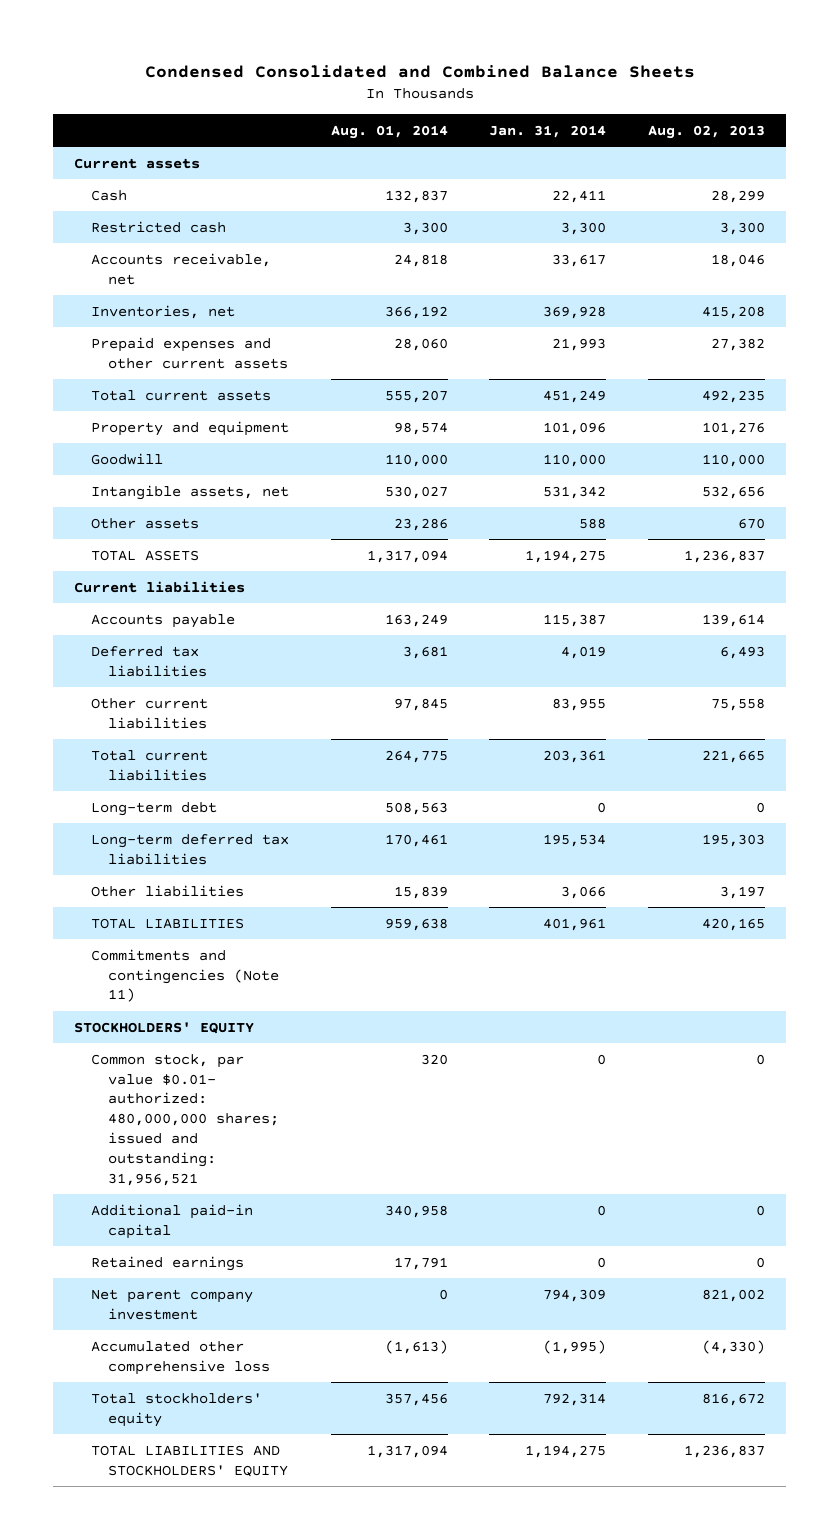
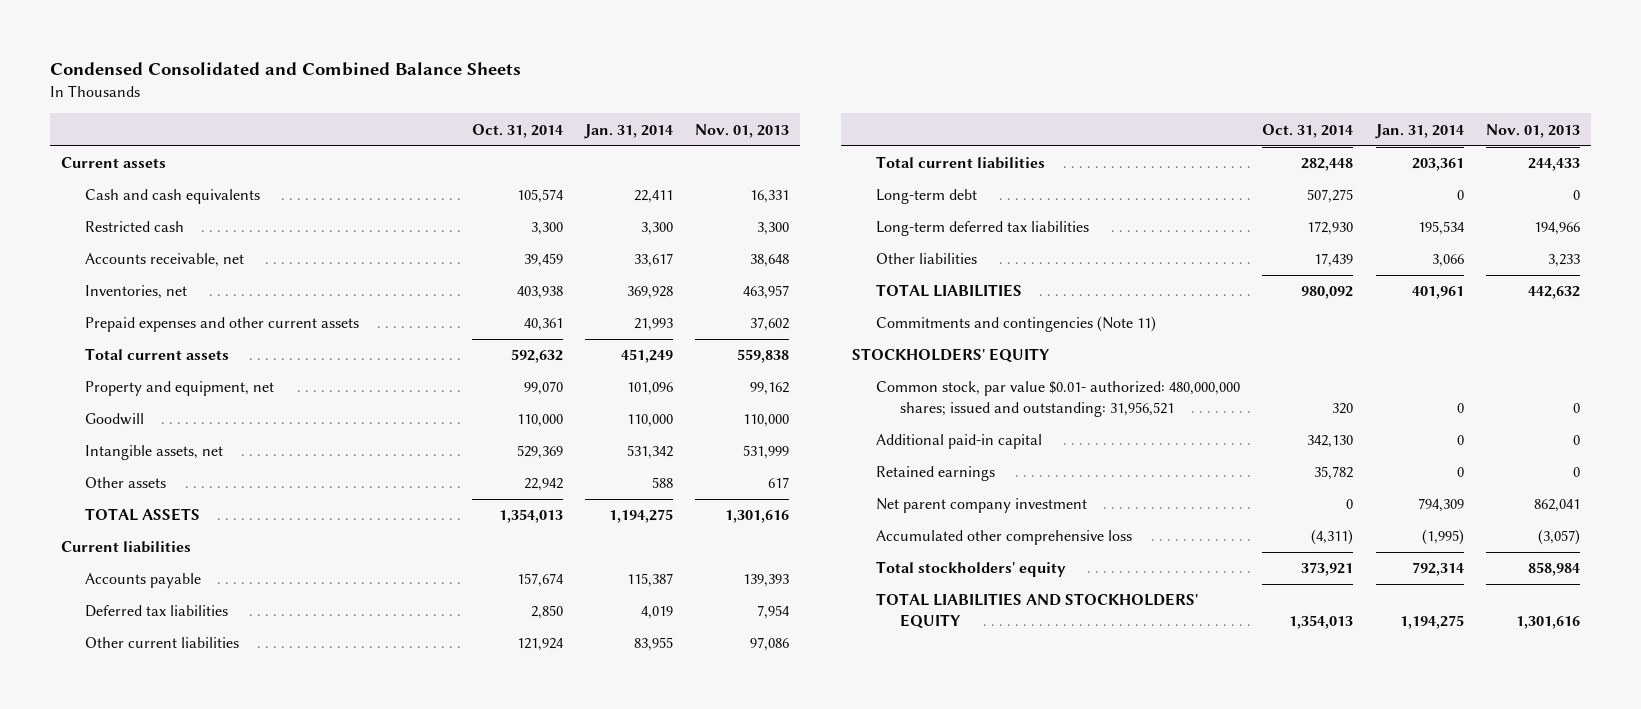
[330,124,448,139] Aug. 01, 2014 -> none
[648,124,766,139] Aug. 02, 2013 -> none
none -> [471,123,563,138] Oct. 31, 2014
none -> [695,123,790,138] Nov. 01, 2013
[90,189,127,201] Cash -> [85,189,261,205] Cash and cash equivalents
[90,420,289,436] Property and equipment -> [85,381,275,397] Property and equipment, net

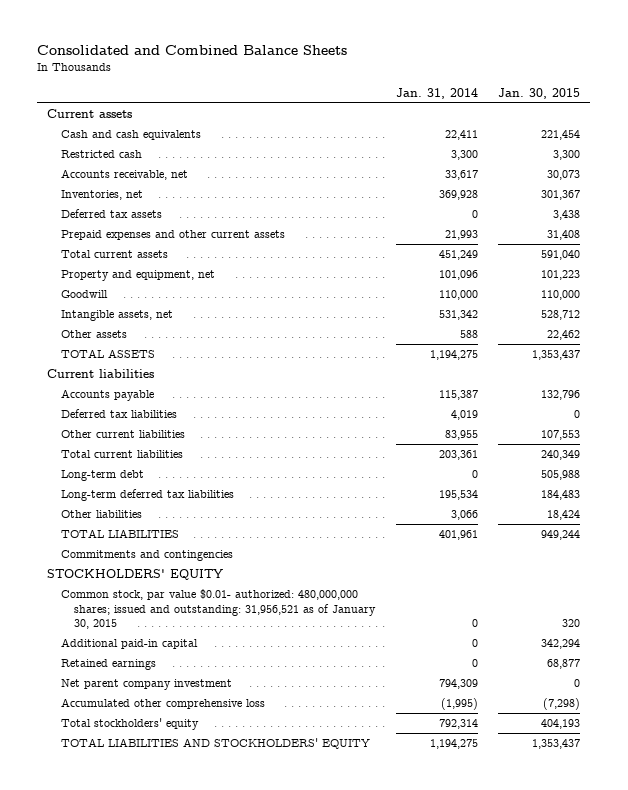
[50,62,522,77] Condensed Consolidated and Combined Balance Sheets -> [37,45,348,56] Consolidated and Combined Balance Sheets
[471,123,563,138] Oct. 31, 2014 -> none
[695,123,790,138] Nov. 01, 2013 -> none
none -> [498,87,581,99] Jan. 30, 2015
none -> [60,208,162,218] Deferred tax assets
[875,316,1156,333] Commitments and contingencies (Note 11) -> [60,549,233,561] Commitments and contingencies
[875,381,1240,417] Common stock, par value $0.01- authorized: 480,000,000 shares; issued and outstanding: 31,956,521 -> [60,588,377,630] Common stock, par value $0.01- authorized: 480,000,000 shares; issued and outstanding: 31,956,521 as of January 30, 2015

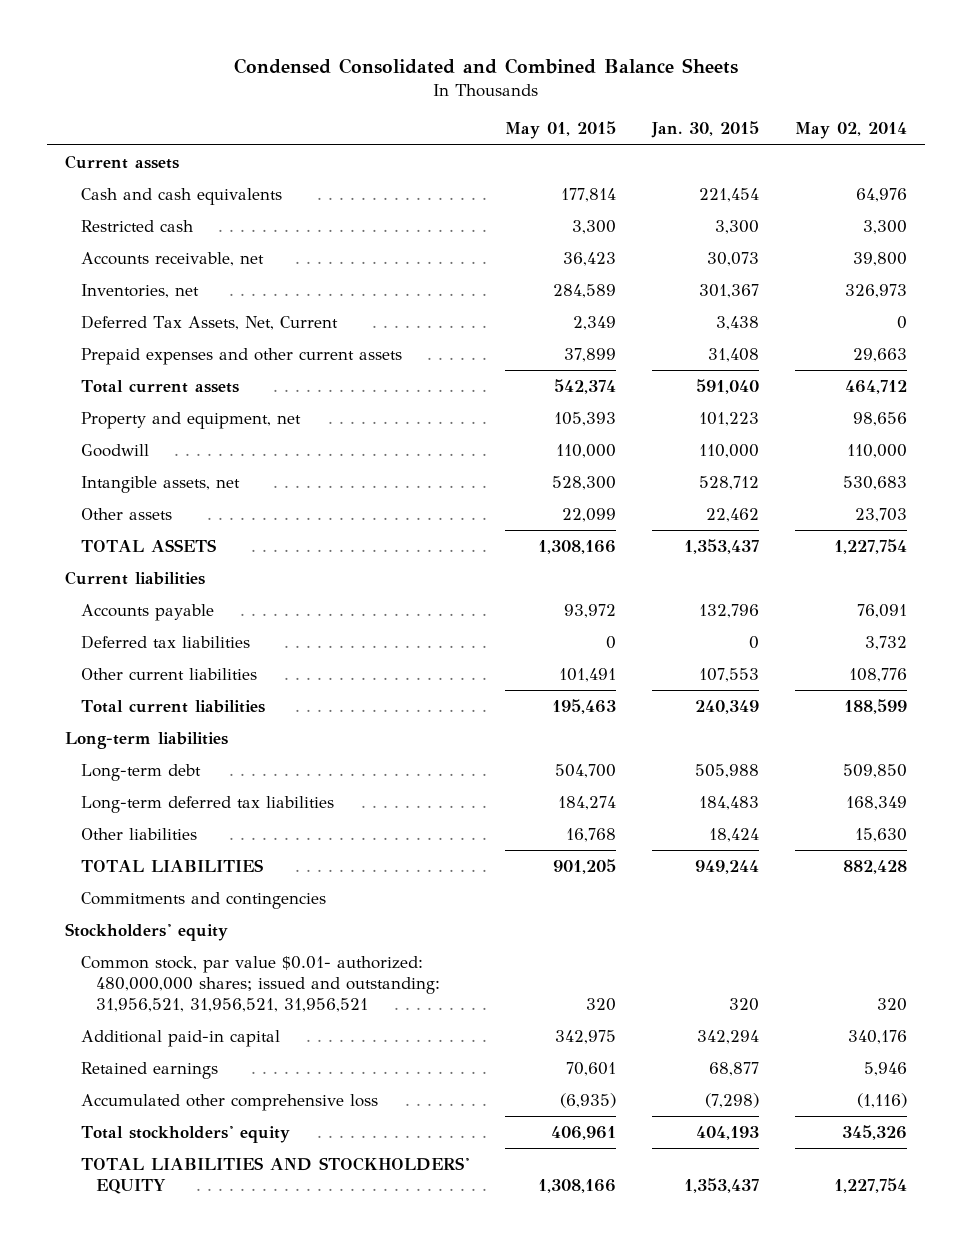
[37,45,348,56] Consolidated and Combined Balance Sheets -> [233,57,738,74] Condensed Consolidated and Combined Balance Sheets
[395,87,478,99] Jan. 31, 2014 -> none
none -> [504,121,616,140] May 01, 2015
none -> [794,122,907,140] May 02, 2014
[60,208,162,218] Deferred tax assets -> [80,314,338,330] Deferred Tax Assets, Net, Current
none -> [64,731,228,749] Long-term liabilities
[47,568,224,580] STOCKHOLDERS' EQUITY -> [64,922,228,941] Stockholders' equity
[60,588,377,630] Common stock, par value $0.01- authorized: 480,000,000 shares; issued and outstanding: 31,956,521 as of January 30, 2015 -> [80,955,441,1012] Common stock, par value $0.01- authorized: 480,000,000 shares; issued and outstanding: 31,956,521, 31,956,521, 31,956,521
[60,678,232,690] Net parent company investment -> none

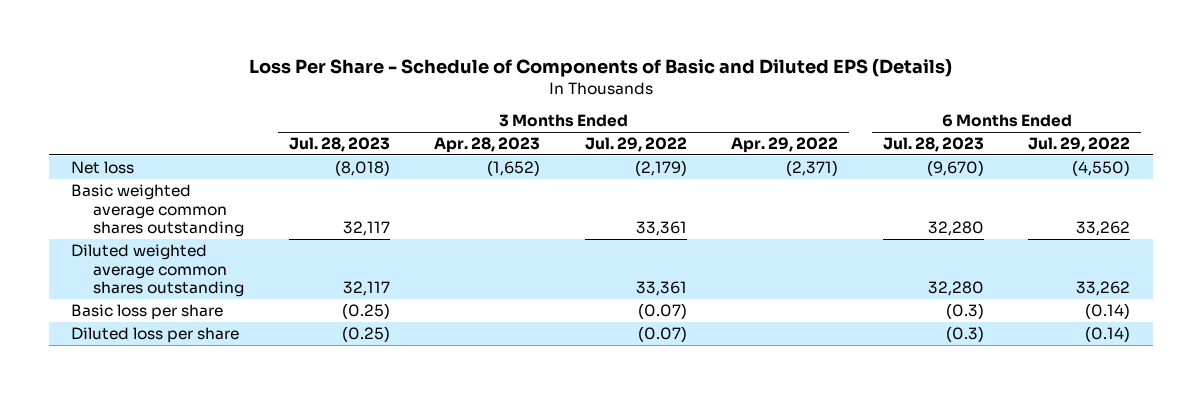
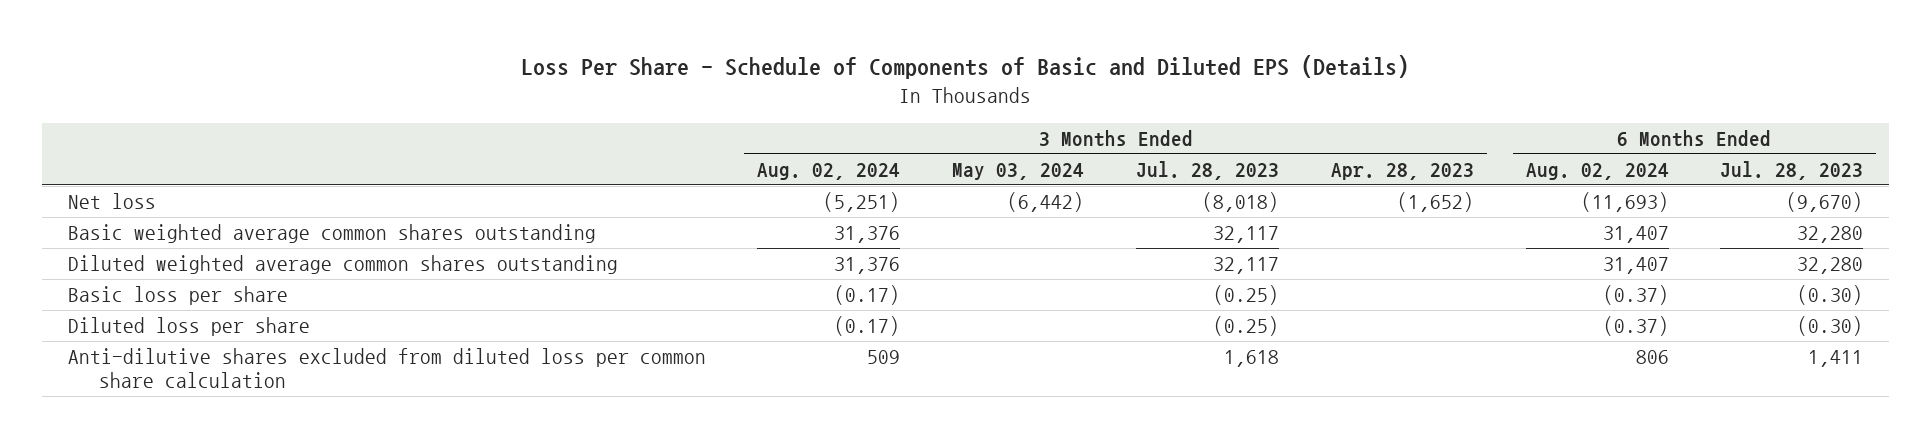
[584,137,687,153] Jul. 29, 2022 -> none
[731,137,839,154] Apr. 29, 2022 -> none
[1028,137,1131,153] Jul. 29, 2022 -> none
none -> [757,162,901,180] Aug. 02, 2024
none -> [952,162,1085,180] May 03, 2024
none -> [1525,162,1669,180] Aug. 02, 2024
[945,303,984,320] (0.3) -> [1797,285,1864,306] (0.30)
[945,326,984,343] (0.3) -> [1797,316,1864,337] (0.30)
none -> [67,348,706,389] Anti-dilutive shares excluded from diluted loss per common share calculation

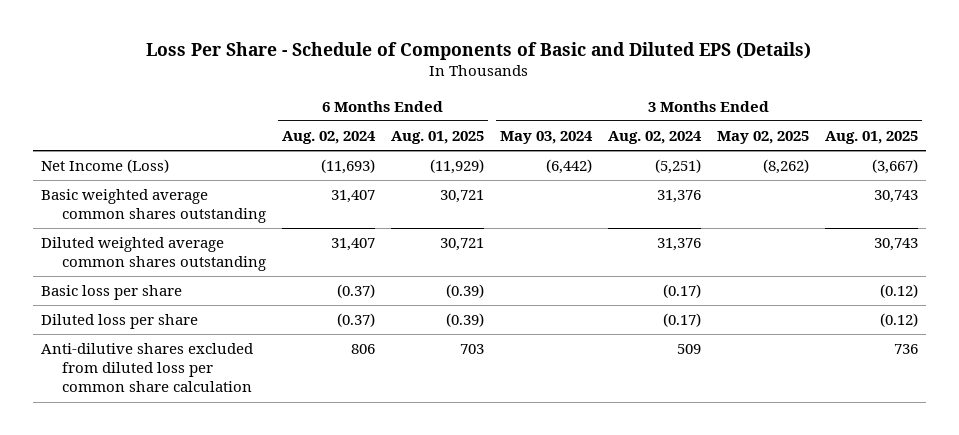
[1135,160,1279,180] Jul. 28, 2023 -> none
[1330,162,1474,180] Apr. 28, 2023 -> none
[1720,160,1864,180] Jul. 28, 2023 -> none
none -> [391,130,485,144] Aug. 01, 2025
none -> [717,130,810,144] May 02, 2025
none -> [825,130,919,144] Aug. 01, 2025
[67,193,156,210] Net loss -> [40,159,169,174] Net Income (Loss)

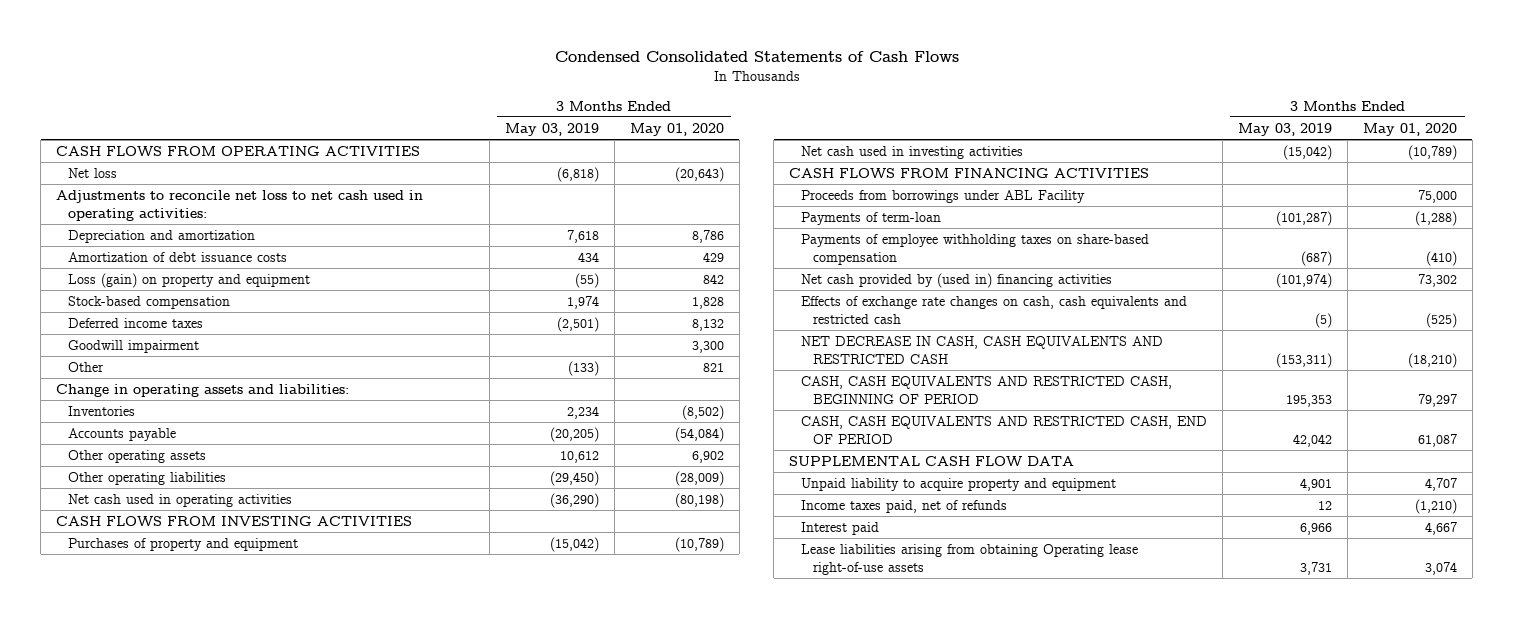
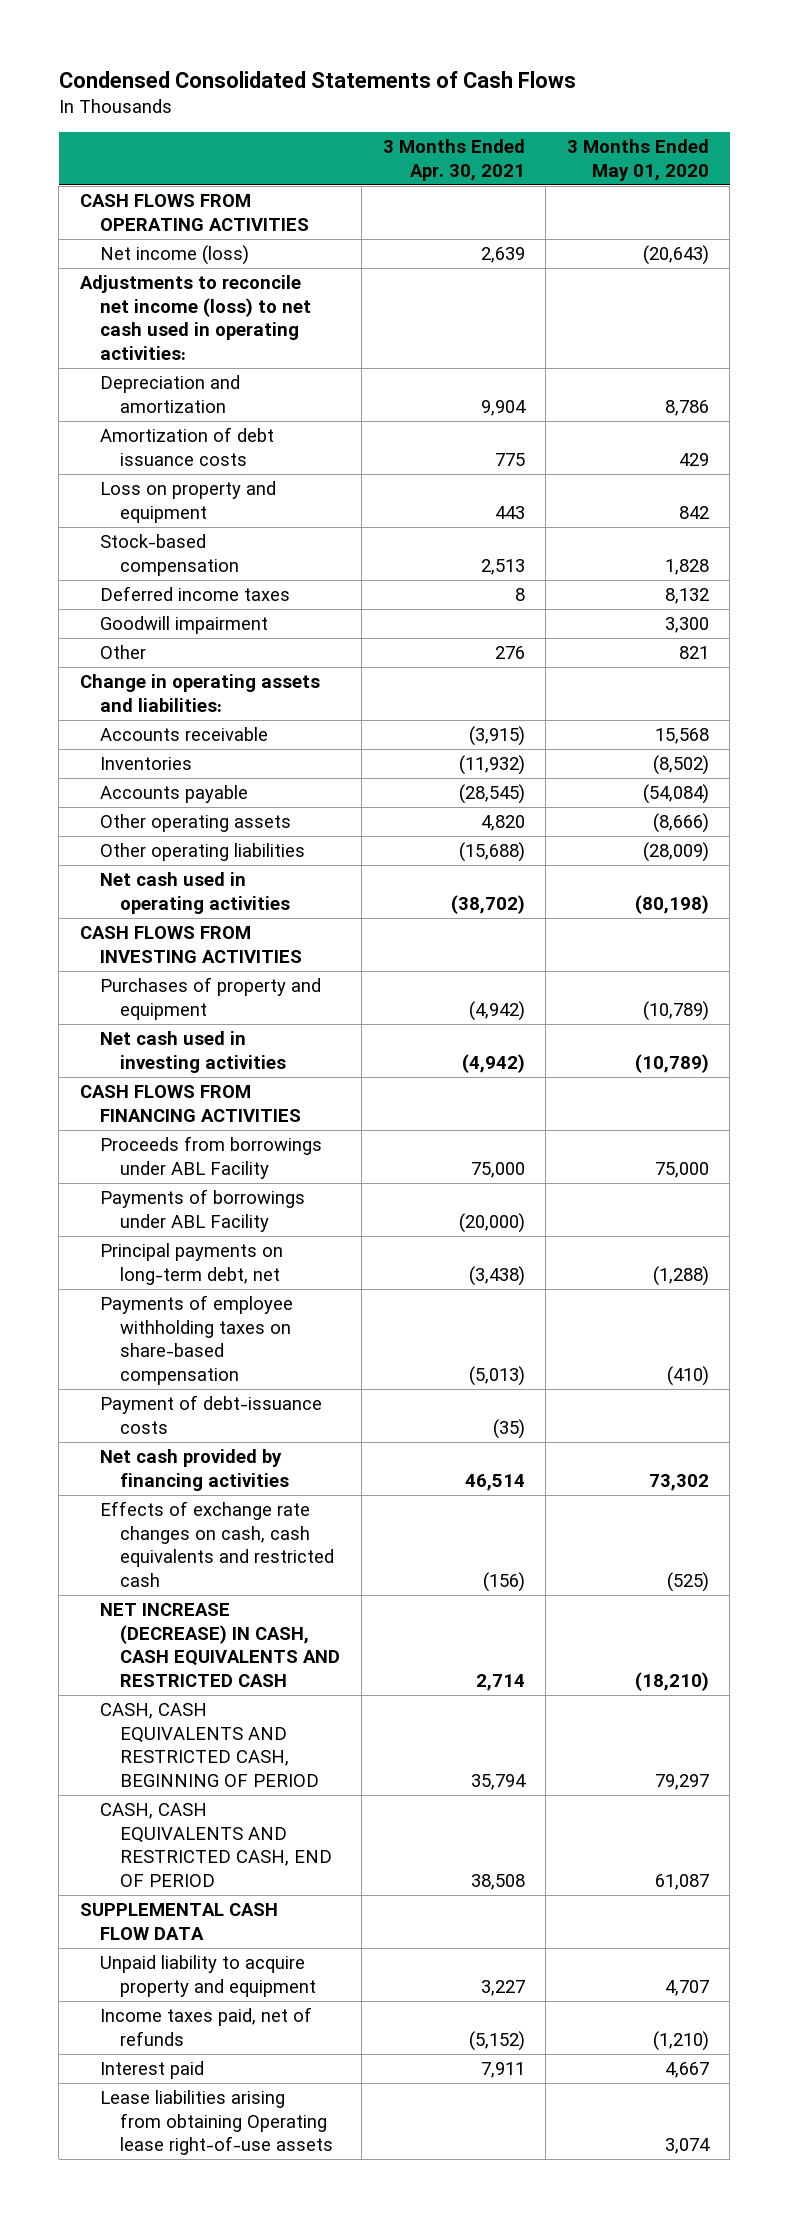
[504,122,599,136] May 03, 2019 -> none
none -> [382,139,525,181] 3 Months Ended Apr. 30, 2021
[68,167,118,178] Net loss -> [100,245,250,266] Net income (loss)
[56,189,424,221] Adjustments to reconcile net loss to net cash used in operating activities: -> [79,275,312,360] Adjustments to reconcile net income (loss) to net cash used in operating activities:
[68,272,311,288] Loss (gain) on property and equipment -> [100,481,277,523] Loss on property and equipment
none -> [100,727,269,742] Accounts receivable
[691,450,724,463] 6,902 -> [652,813,709,834] (8,666)
none -> [100,1189,306,1232] Payments of borrowings under ABL Facility
[801,211,942,225] Payments of term-loan -> [100,1243,284,1285] Principal payments on long-term debt, net
none -> [100,1395,323,1434] Payment of debt-issuance costs
[801,272,1113,288] Net cash provided by (used in) financing activities -> [100,1449,290,1491] Net cash provided by financing activities
[801,335,1164,364] NET DECREASE IN CASH, CASH EQUIVALENTS AND RESTRICTED CASH -> [100,1603,341,1687] NET INCREASE (DECREASE) IN CASH, CASH EQUIVALENTS AND RESTRICTED CASH

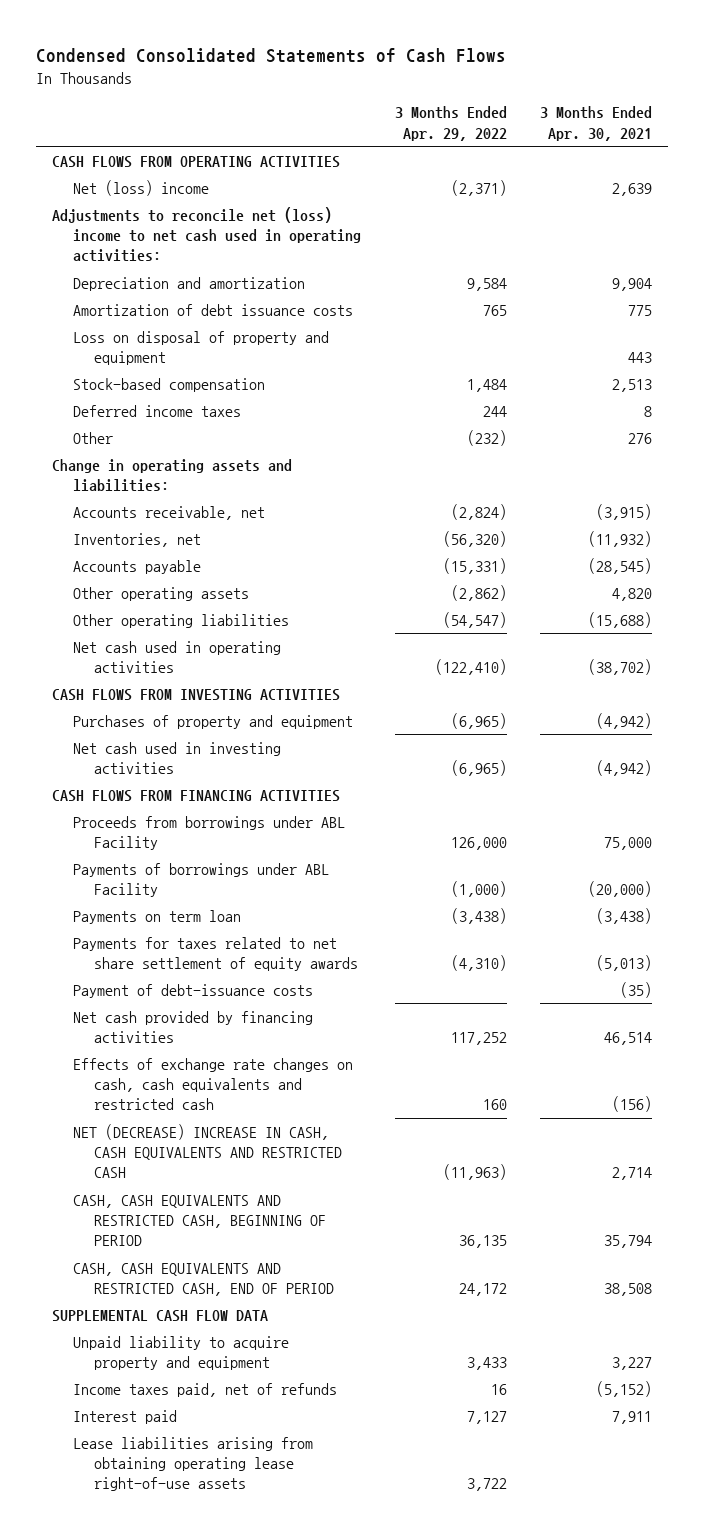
[566,139,709,181] 3 Months Ended May 01, 2020 -> none
none -> [394,106,507,141] 3 Months Ended Apr. 29, 2022
[100,245,250,266] Net income (loss) -> [73,179,210,196] Net (loss) income
[79,275,312,360] Adjustments to reconcile net income (loss) to net cash used in operating activities: -> [52,206,362,263] Adjustments to reconcile net (loss) income to net cash used in operating activities:
[100,481,277,523] Loss on property and equipment -> [73,330,330,365] Loss on disposal of property and equipment
[100,616,269,635] Goodwill impairment -> none
[100,727,269,742] Accounts receivable -> [73,505,266,520] Accounts receivable, net
[100,757,193,771] Inventories -> [73,532,202,547] Inventories, net
[100,1243,284,1285] Principal payments on long-term debt, net -> [73,909,242,924] Payments on term loan
[100,1295,294,1385] Payments of employee withholding taxes on share-based compensation -> [73,936,359,971] Payments for taxes related to net share settlement of equity awards
[100,1603,341,1687] NET INCREASE (DECREASE) IN CASH, CASH EQUIVALENTS AND RESTRICTED CASH -> [73,1123,343,1179] NET (DECREASE) INCREASE IN CASH, CASH EQUIVALENTS AND RESTRICTED CASH
[100,2090,334,2156] Lease liabilities arising from obtaining Operating lease right-of-use assets -> [73,1436,314,1492] Lease liabilities arising from obtaining operating lease right-of-use assets

